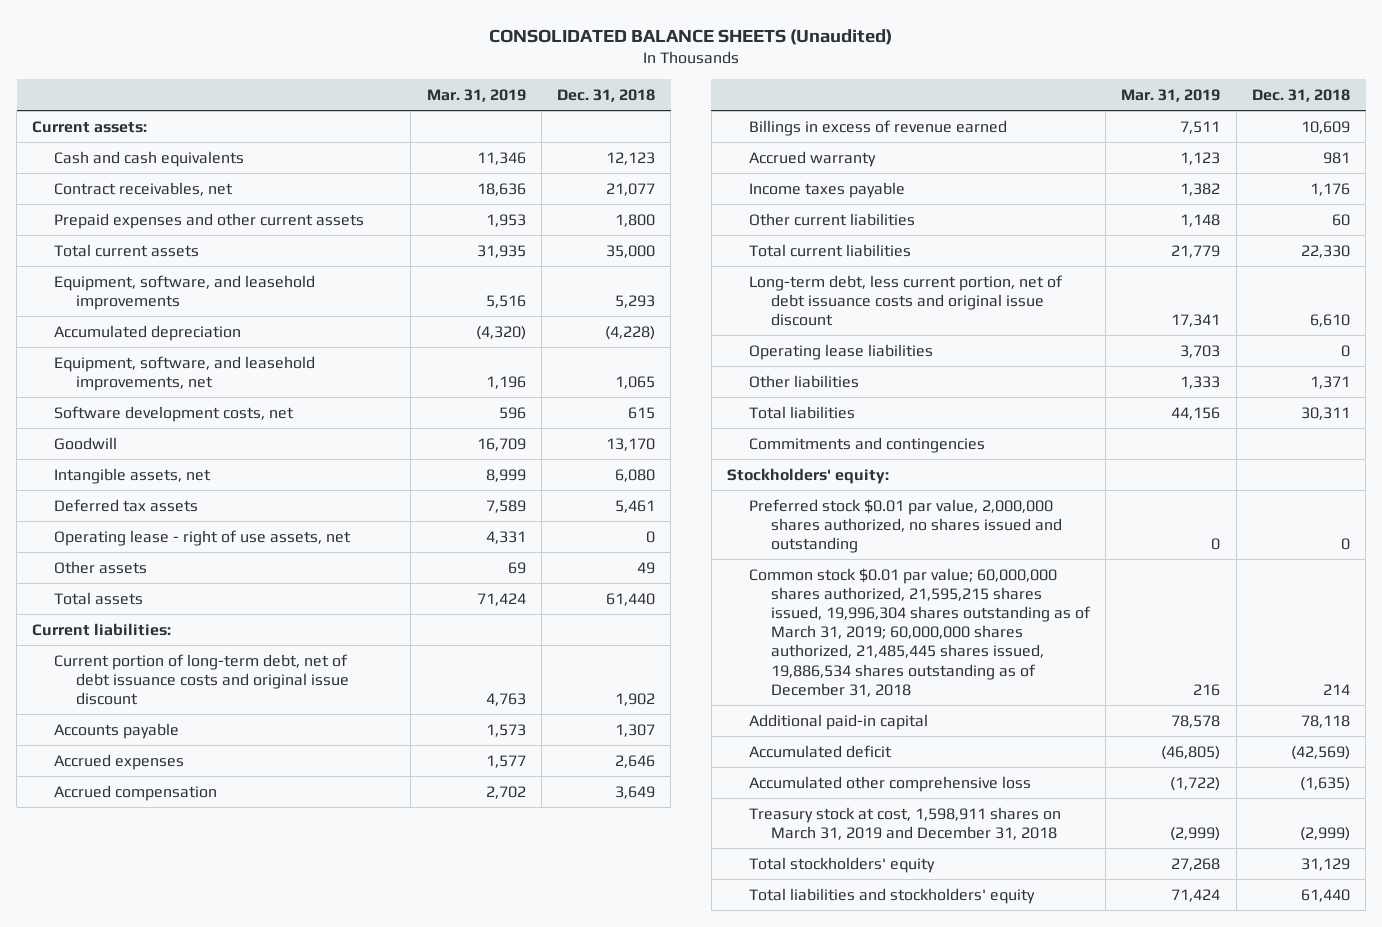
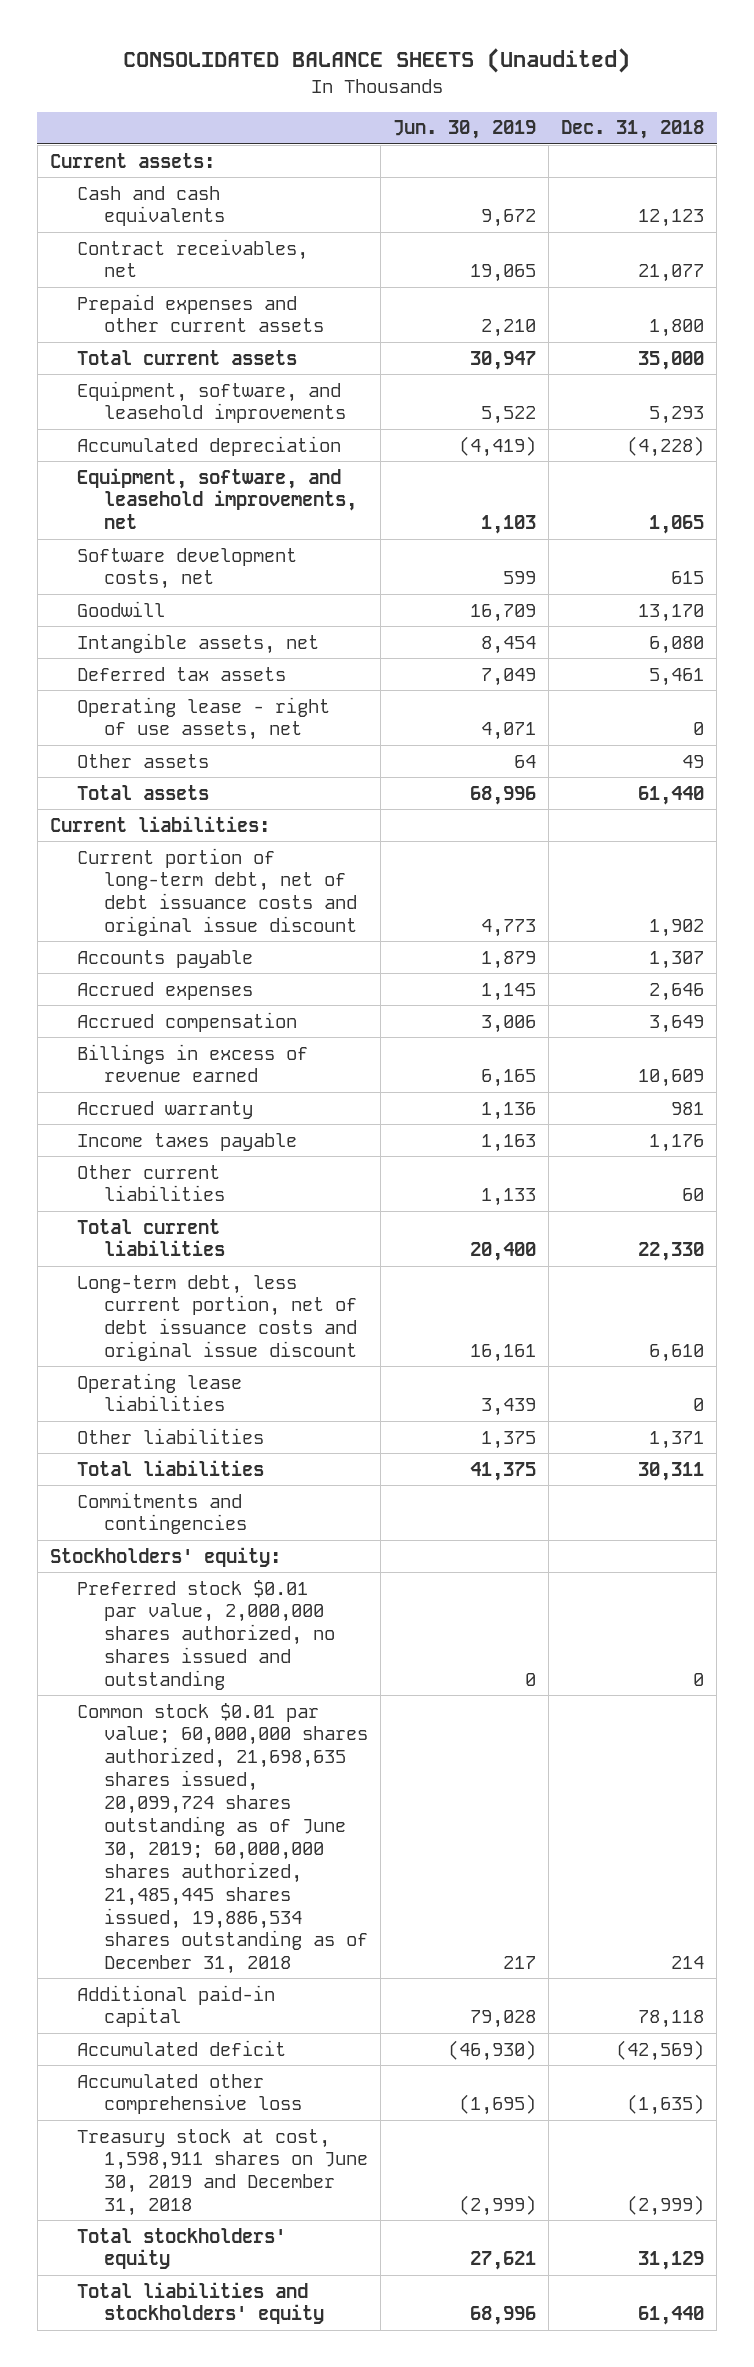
[426,89,526,103] Mar. 31, 2019 -> none
none -> [393,120,537,140] Jun. 30, 2019
[748,567,1091,697] Common stock $0.01 par value; 60,000,000 shares authorized, 21,595,215 shares issued, 19,996,304 shares outstanding as of March 31, 2019; 60,000,000 shares authorized, 21,485,445 shares issued, 19,886,534 shares outstanding as of December 31, 2018 -> [76,1702,369,1975] Common stock $0.01 par value; 60,000,000 shares authorized, 21,698,635 shares issued, 20,099,724 shares outstanding as of June 30, 2019; 60,000,000 shares authorized, 21,485,445 shares issued, 19,886,534 shares outstanding as of December 31, 2018
[748,806,1061,840] Treasury stock at cost, 1,598,911 shares on March 31, 2019 and December 31, 2018 -> [76,2128,369,2217] Treasury stock at cost, 1,598,911 shares on June 30, 2019 and December 31, 2018

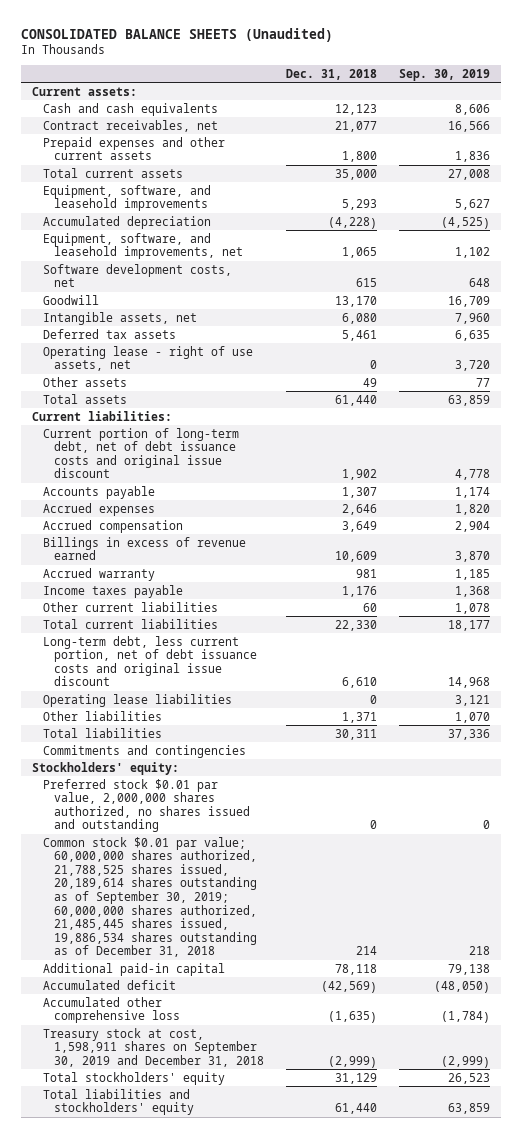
[393,120,537,140] Jun. 30, 2019 -> none
none -> [399,68,491,81] Sep. 30, 2019
[76,1702,369,1975] Common stock $0.01 par value; 60,000,000 shares authorized, 21,698,635 shares issued, 20,099,724 shares outstanding as of June 30, 2019; 60,000,000 shares authorized, 21,485,445 shares issued, 19,886,534 shares outstanding as of December 31, 2018 -> [42,836,257,958] Common stock $0.01 par value; 60,000,000 shares authorized, 21,788,525 shares issued, 20,189,614 shares outstanding as of September 30, 2019; 60,000,000 shares authorized, 21,485,445 shares issued, 19,886,534 shares outstanding as of December 31, 2018
[76,2128,369,2217] Treasury stock at cost, 1,598,911 shares on June 30, 2019 and December 31, 2018 -> [42,1027,264,1067] Treasury stock at cost, 1,598,911 shares on September 30, 2019 and December 31, 2018

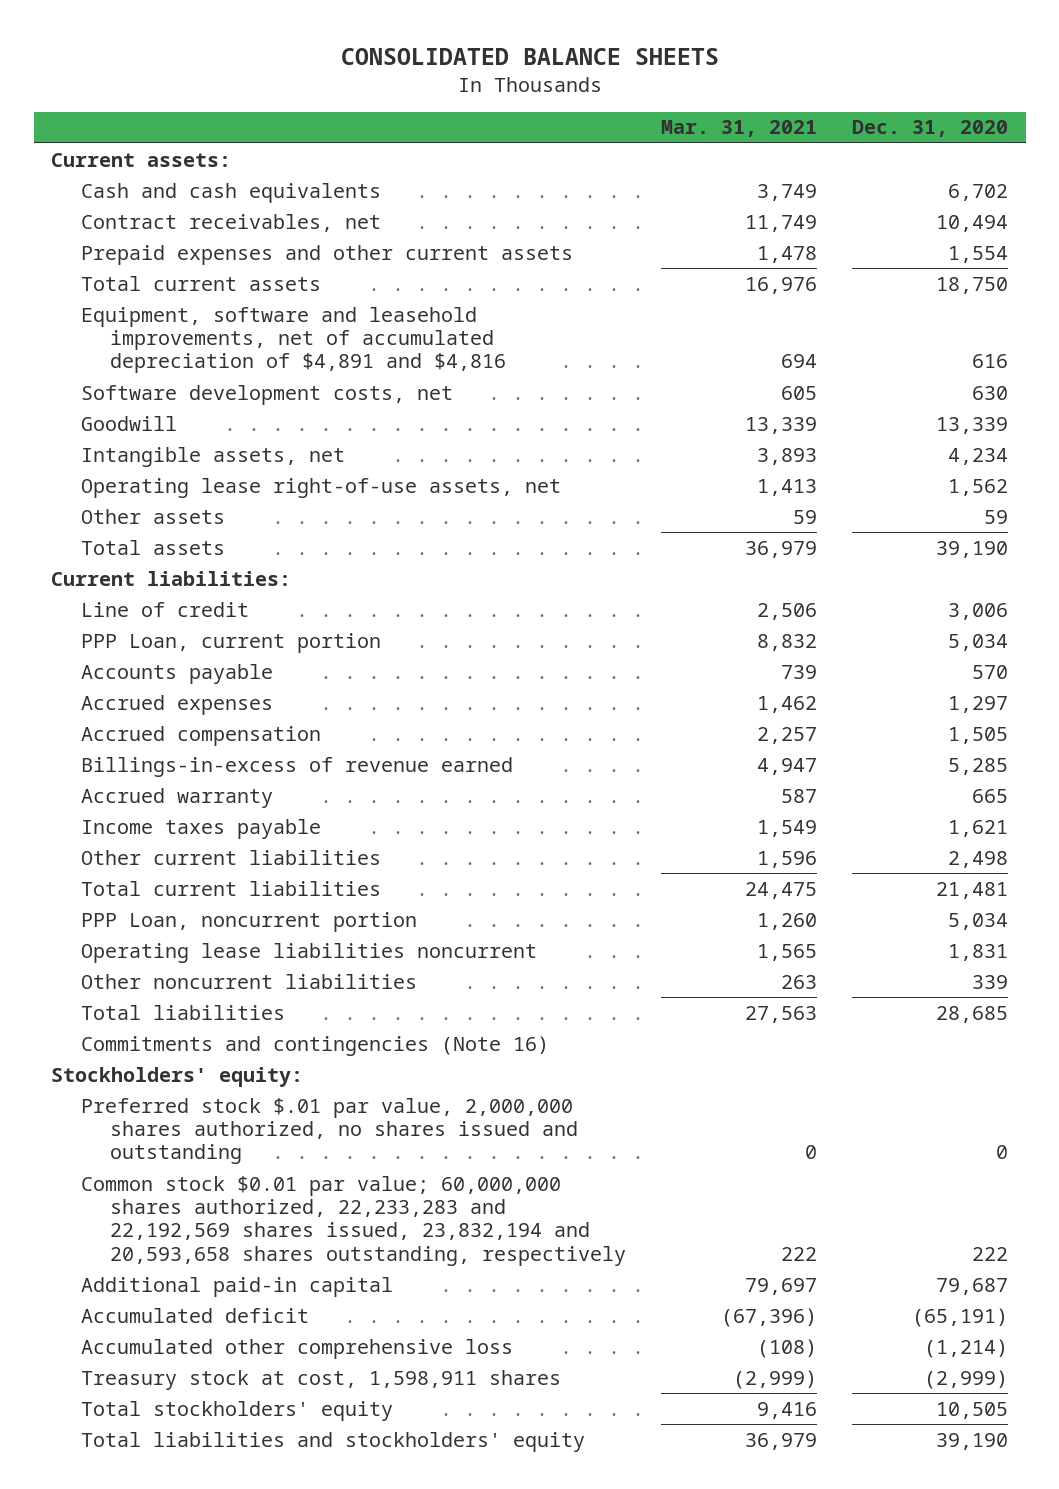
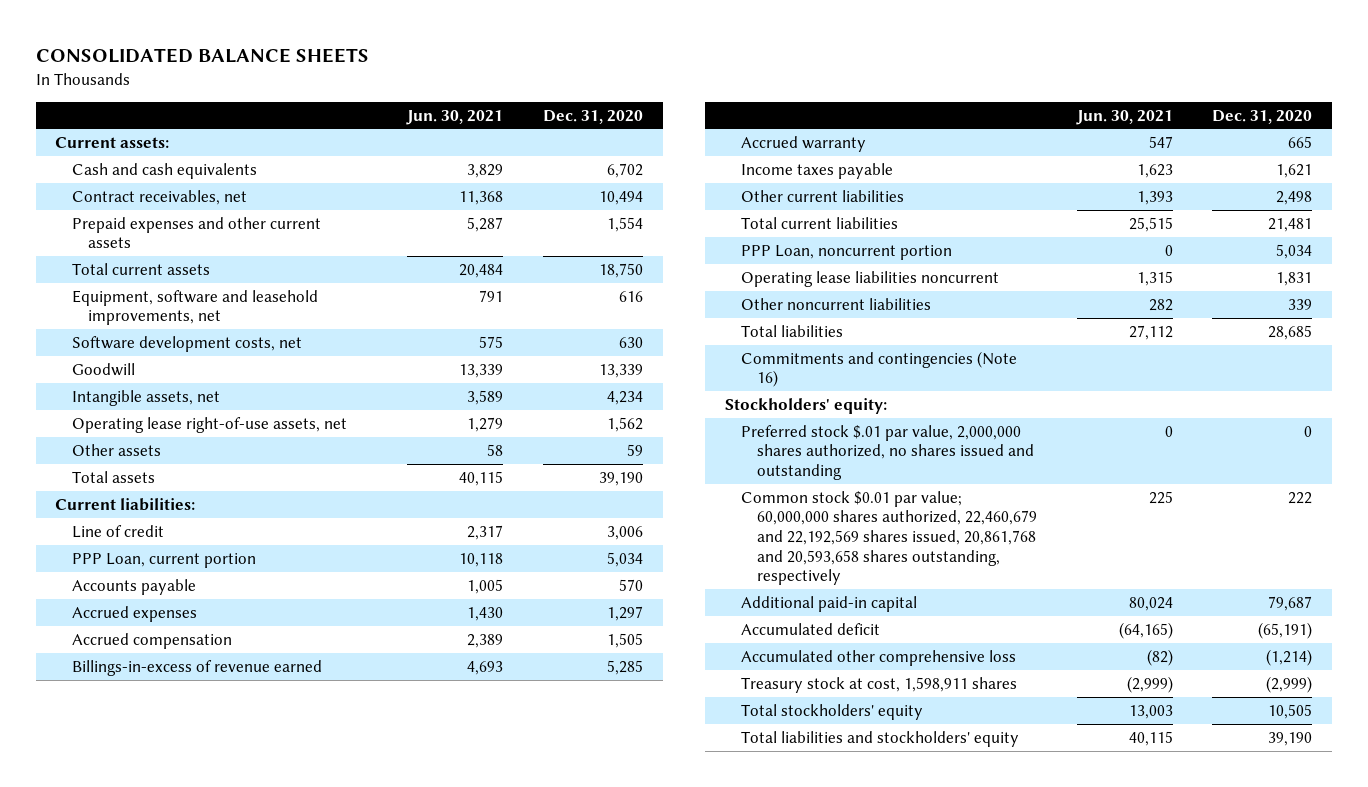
[661,120,818,138] Mar. 31, 2021 -> none
none -> [406,109,504,125] Jun. 30, 2021
[80,306,507,374] Equipment, software and leasehold improvements, net of accumulated depreciation of $4,891 and $4,816 -> [71,289,318,326] Equipment, software and leasehold improvements, net
[80,1175,627,1266] Common stock $0.01 par value; 60,000,000 shares authorized, 22,233,283 and 22,192,569 shares issued, 23,832,194 and 20,593,658 shares outstanding, respectively -> [740,490,1037,586] Common stock $0.01 par value; 60,000,000 shares authorized, 22,460,679 and 22,192,569 shares issued, 20,861,768 and 20,593,658 shares outstanding, respectively

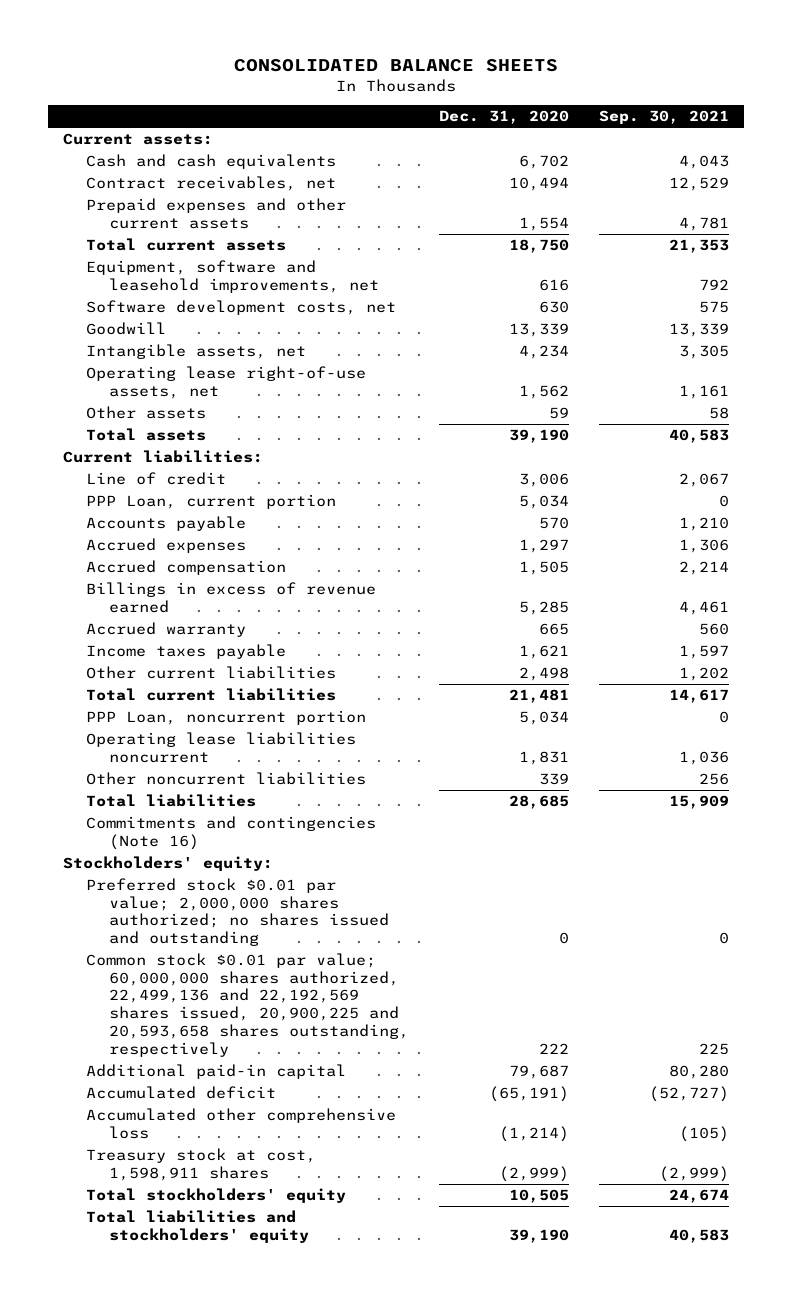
[406,109,504,125] Jun. 30, 2021 -> none
none -> [598,110,729,125] Sep. 30, 2021
[71,659,322,676] Billings-in-excess of revenue earned -> [85,582,376,613] Billings in excess of revenue earned
[740,424,1034,481] Preferred stock $.01 par value, 2,000,000 shares authorized, no shares issued and outstanding -> [85,878,389,947] Preferred stock $0.01 par value; 2,000,000 shares authorized; no shares issued and outstanding
[740,490,1037,586] Common stock $0.01 par value; 60,000,000 shares authorized, 22,460,679 and 22,192,569 shares issued, 20,861,768 and 20,593,658 shares outstanding, respectively -> [85,953,409,1057] Common stock $0.01 par value; 60,000,000 shares authorized, 22,499,136 and 22,192,569 shares issued, 20,900,225 and 20,593,658 shares outstanding, respectively

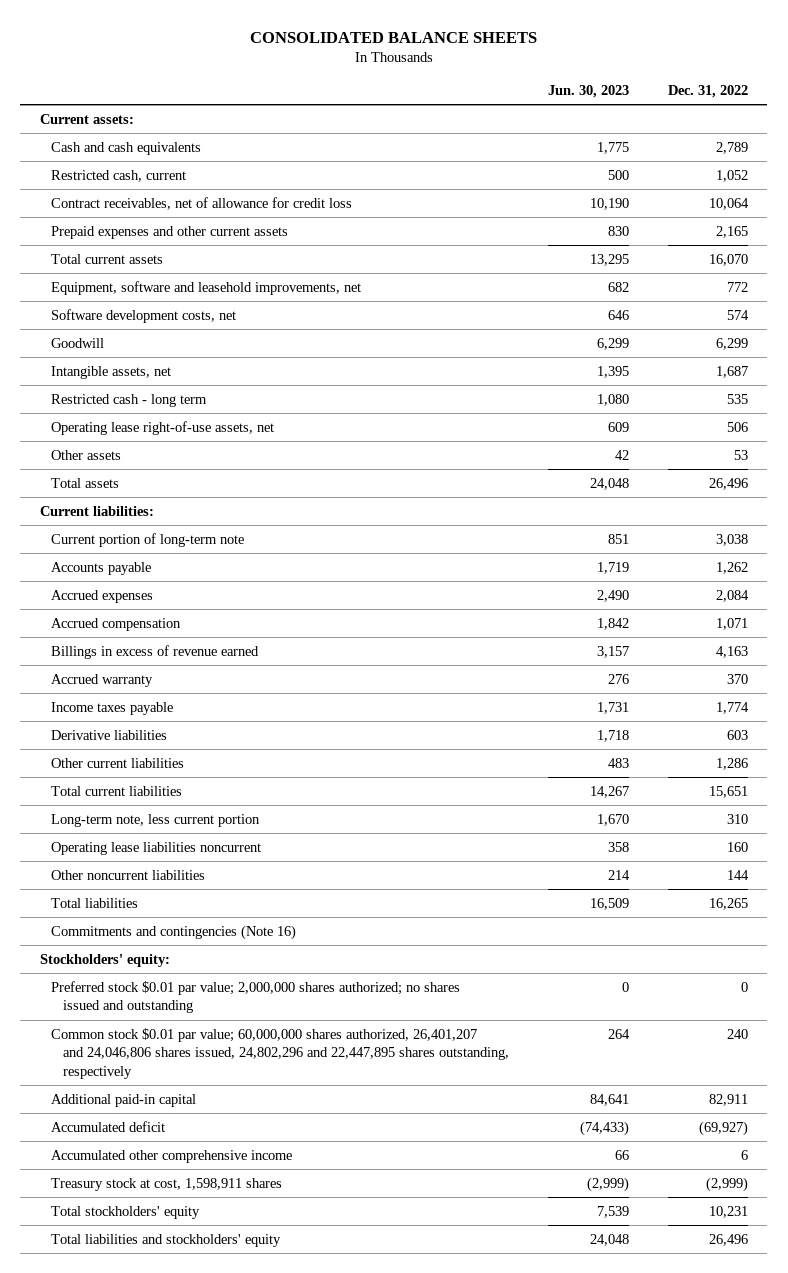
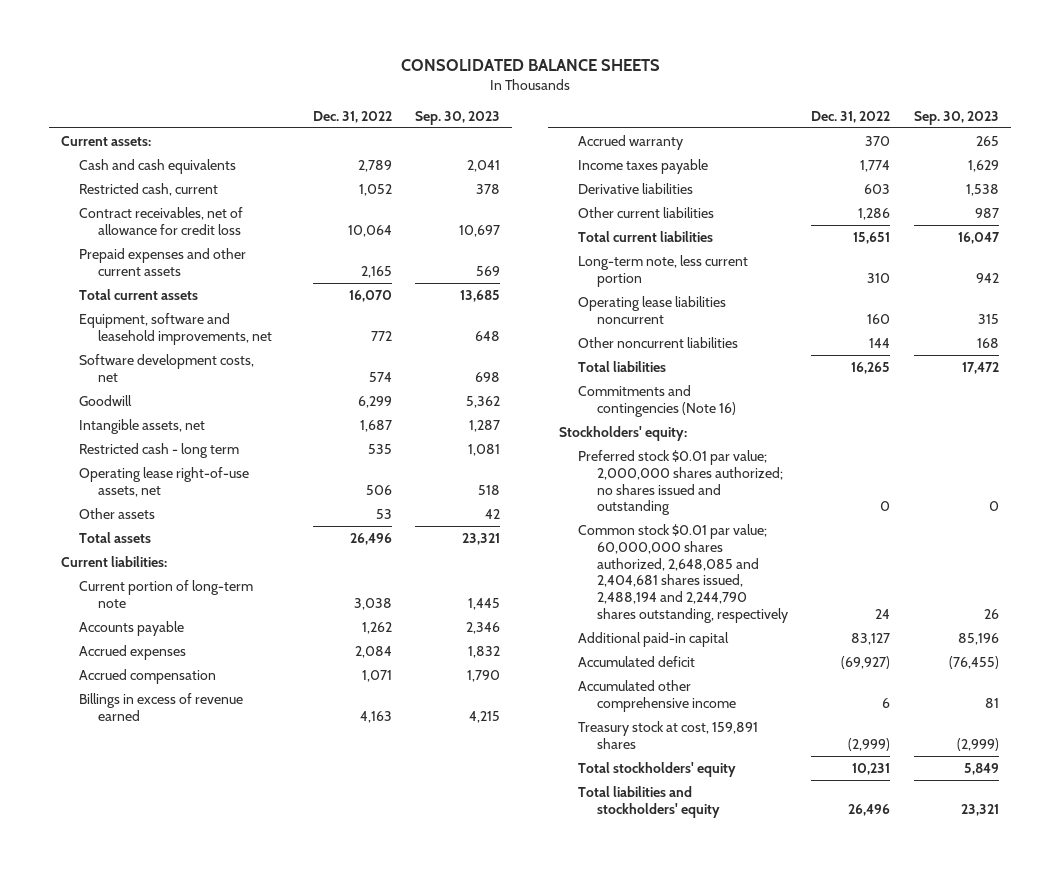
[547,84,629,98] Jun. 30, 2023 -> none
none -> [415,110,501,125] Sep. 30, 2023
[51,1027,510,1079] Common stock $0.01 par value; 60,000,000 shares authorized, 26,401,207 and 24,046,806 shares issued, 24,802,296 and 22,447,895 shares outstanding, respectively -> [578,523,788,624] Common stock $0.01 par value; 60,000,000 shares authorized, 2,648,085 and 2,404,681 shares issued, 2,488,194 and 2,244,790 shares outstanding, respectively
[726,1028,748,1039] 240 -> [875,609,891,620] 24
[708,1093,748,1106] 82,911 -> [851,632,891,645] 83,127
[51,1177,283,1191] Treasury stock at cost, 1,598,911 shares -> [578,720,759,749] Treasury stock at cost, 159,891 shares

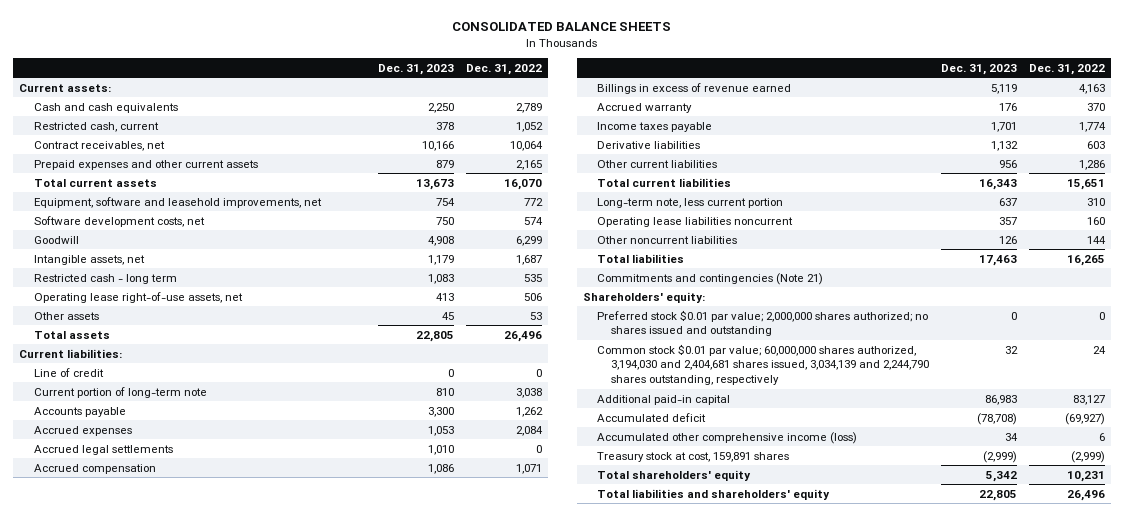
[415,110,501,125] Sep. 30, 2023 -> none
none -> [377,63,454,75] Dec. 31, 2023
[79,206,244,235] Contract receivables, net of allowance for credit loss -> [33,140,165,151] Contract receivables, net
none -> [33,367,104,377] Line of credit
none -> [33,444,173,455] Accrued legal settlements
[578,384,736,417] Commitments and contingencies (Note 16) -> [596,272,823,285] Commitments and contingencies (Note 21)
[559,425,688,441] Stockholders' equity: -> [582,291,705,303] Shareholders' equity:
[578,523,788,624] Common stock $0.01 par value; 60,000,000 shares authorized, 2,648,085 and 2,404,681 shares issued, 2,488,194 and 2,244,790 shares outstanding, respectively -> [596,343,930,386] Common stock $0.01 par value; 60,000,000 shares authorized, 3,194,030 and 2,404,681 shares issued, 3,034,139 and 2,244,790 shares outstanding, respectively
[578,679,736,712] Accumulated other comprehensive income -> [596,431,857,444] Accumulated other comprehensive income (loss)
[578,761,737,777] Total stockholders' equity -> [596,469,751,481] Total shareholders' equity
[578,785,720,818] Total liabilities and stockholders' equity -> [596,488,830,500] Total liabilities and shareholders' equity

